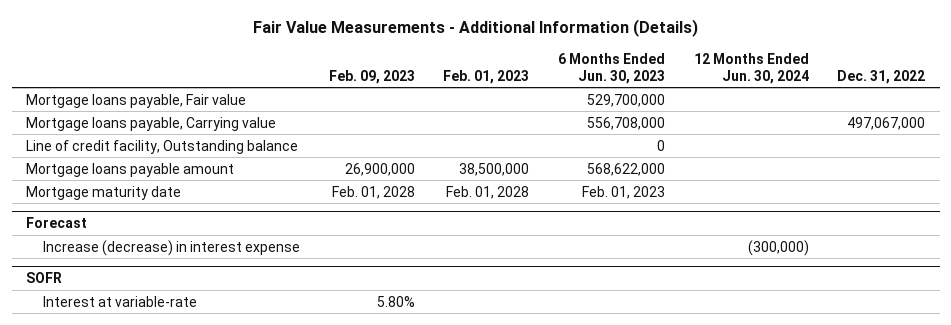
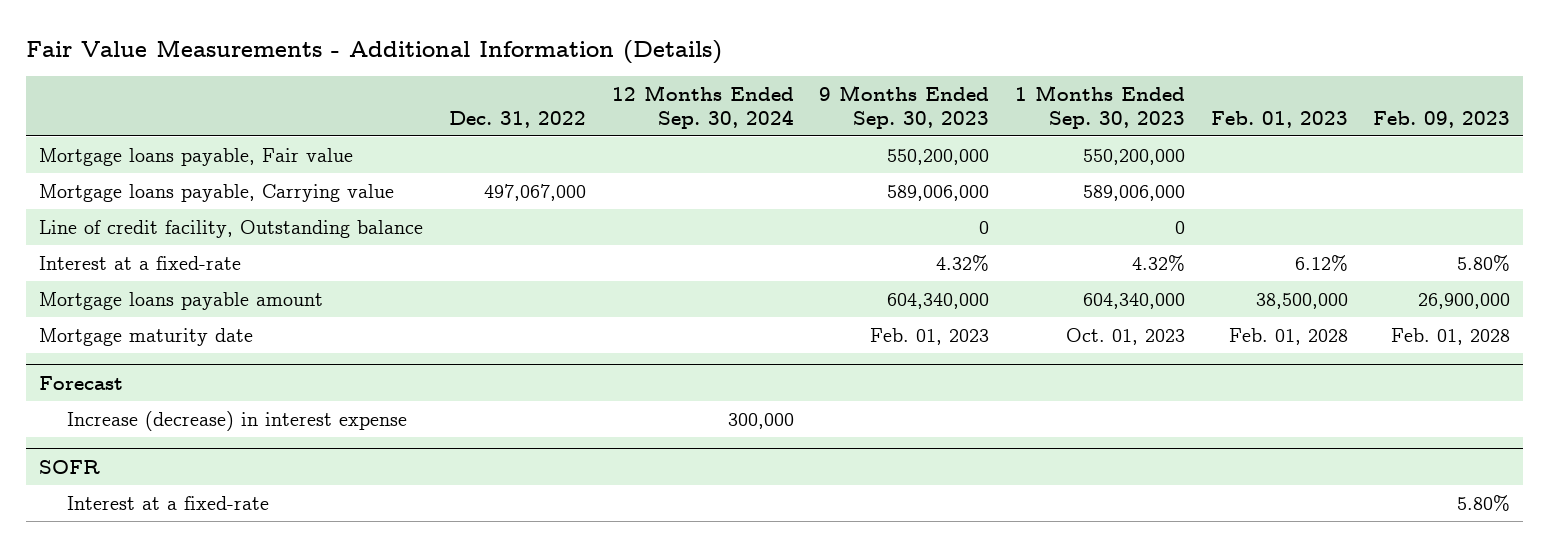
[558,52,666,84] 6 Months Ended Jun. 30, 2023 -> none
[693,52,809,84] 12 Months Ended Jun. 30, 2024 -> none
none -> [611,85,794,129] 12 Months Ended Sep. 30, 2024
none -> [819,85,990,129] 9 Months Ended Sep. 30, 2023
none -> [1014,85,1185,129] 1 Months Ended Sep. 30, 2023
none -> [39,255,242,270] Interest at a fixed-rate
[43,295,198,307] Interest at variable-rate -> [67,495,270,510] Interest at a fixed-rate

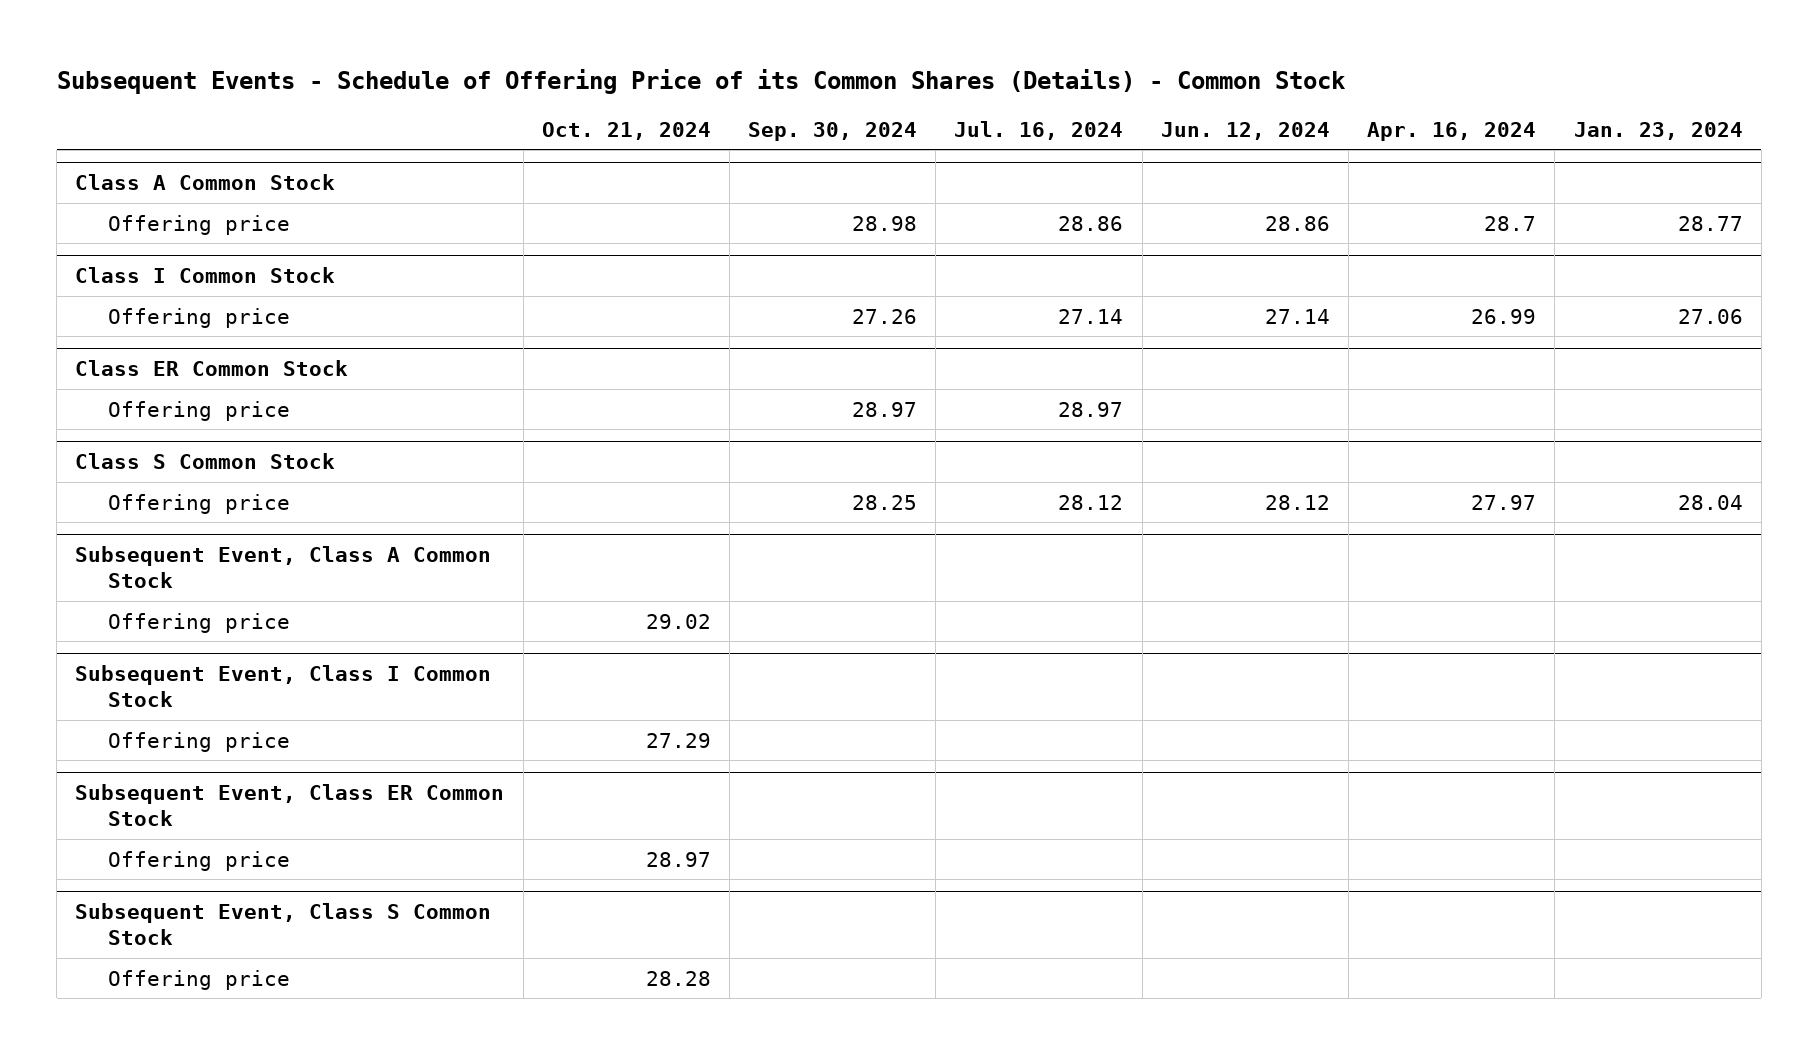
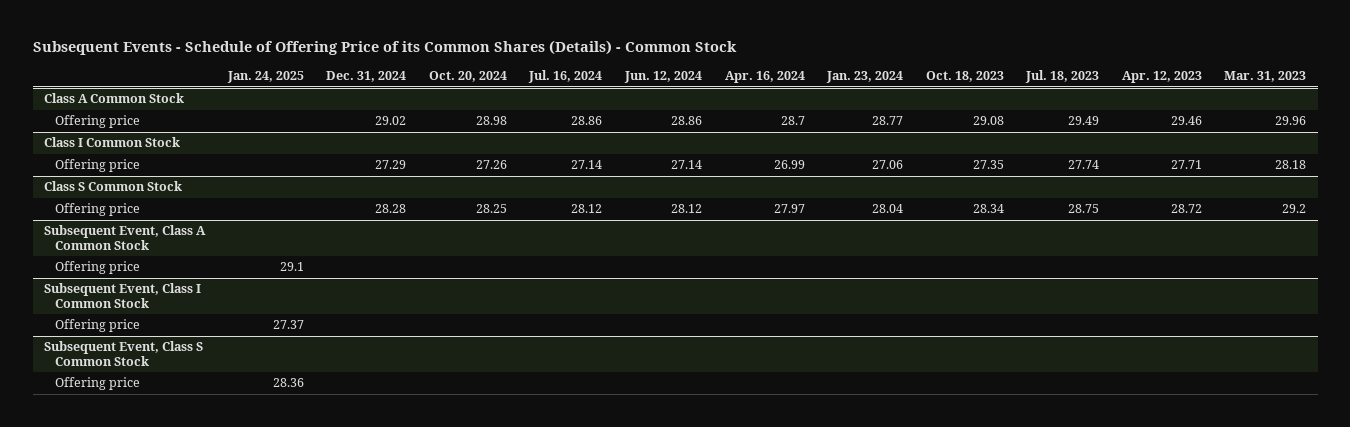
[541,121,711,140] Oct. 21, 2024 -> none
[748,121,918,141] Sep. 30, 2024 -> none
none -> [226,71,304,84] Jan. 24, 2025
none -> [326,71,407,83] Dec. 31, 2024
none -> [428,71,507,83] Oct. 20, 2024
none -> [925,71,1004,83] Oct. 18, 2023
none -> [1025,70,1100,84] Jul. 18, 2023
none -> [1121,71,1202,84] Apr. 12, 2023
none -> [1224,71,1307,83] Mar. 31, 2023
[75,360,349,377] Class ER Common Stock -> none
[107,400,290,421] Offering price -> none
[75,784,505,826] Subsequent Event, Class ER Common Stock -> none
[107,850,290,871] Offering price -> none

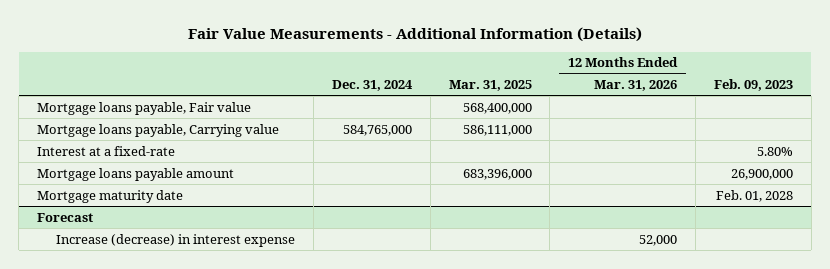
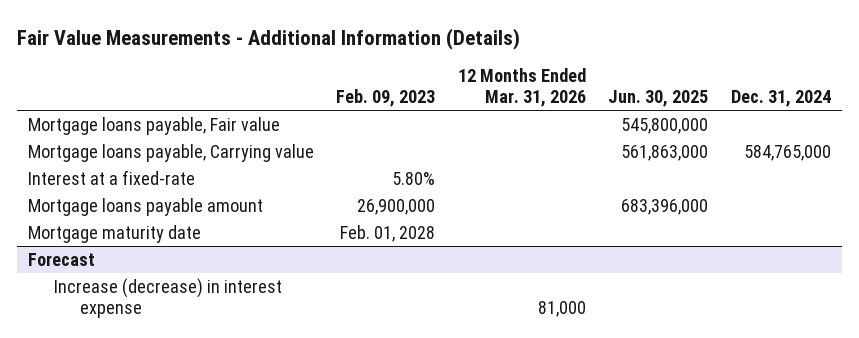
[448,79,532,91] Mar. 31, 2025 -> none
none -> [608,90,709,108] Jun. 30, 2025
[639,234,678,246] 52,000 -> [537,300,586,317] 81,000

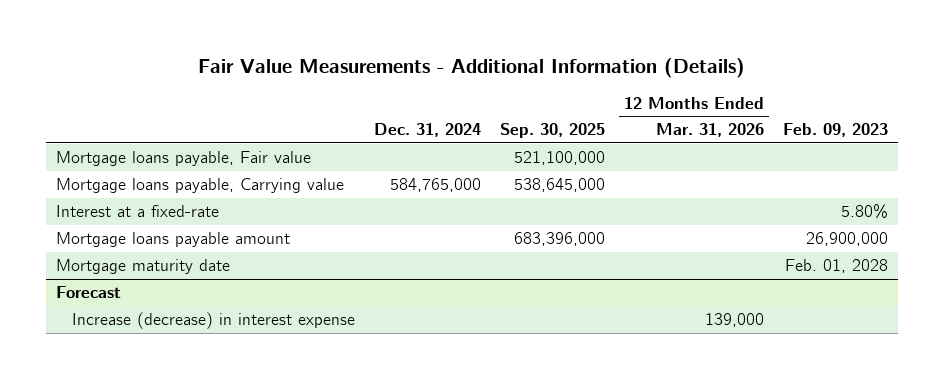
[608,90,709,108] Jun. 30, 2025 -> none
none -> [499,123,605,139] Sep. 30, 2025
[537,300,586,317] 81,000 -> [705,313,765,328] 139,000

